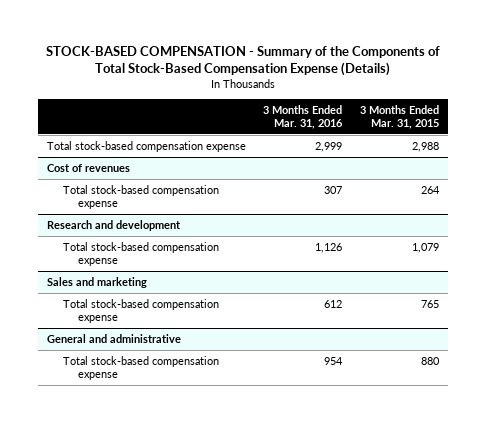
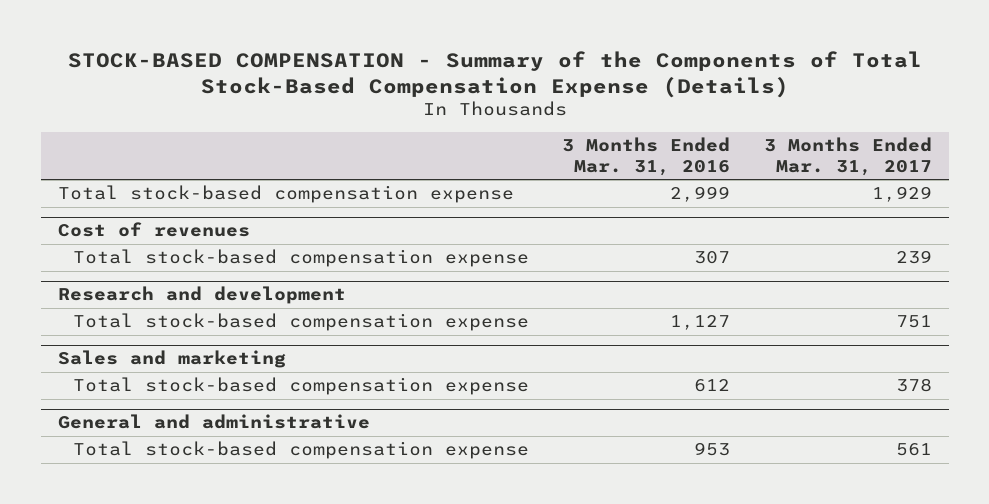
[359,105,439,129] 3 Months Ended Mar. 31, 2015 -> none
none -> [763,137,932,176] 3 Months Ended Mar. 31, 2017
[315,242,343,253] 1,126 -> [670,315,731,331] 1,127
[324,356,344,365] 954 -> [694,442,731,457] 953

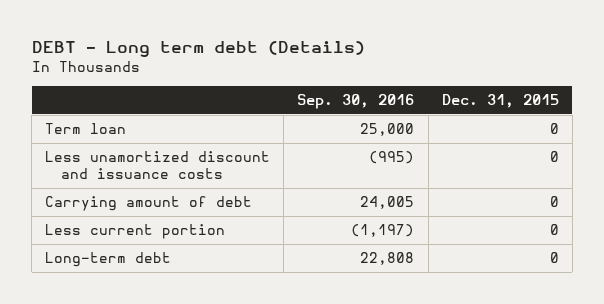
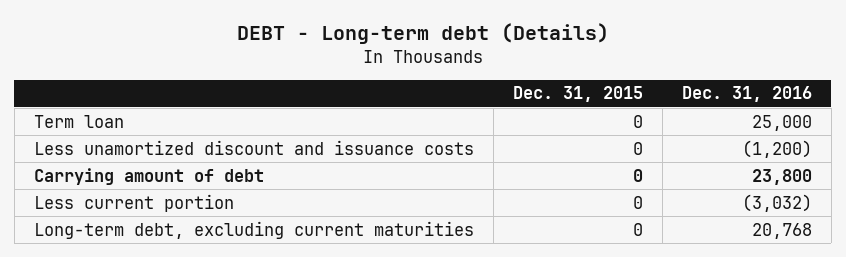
[31,41,365,58] DEBT - Long term debt (Details) -> [236,23,609,45] DEBT - Long-term debt (Details)
[297,94,415,110] Sep. 30, 2016 -> none
none -> [681,86,812,103] Dec. 31, 2016
[45,252,172,268] Long-term debt -> [33,220,474,239] Long-term debt, excluding current maturities

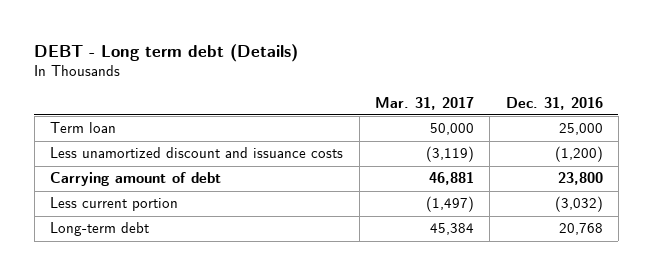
[236,23,609,45] DEBT - Long-term debt (Details) -> [34,43,299,62] DEBT - Long term debt (Details)
[512,86,643,103] Dec. 31, 2015 -> none
none -> [374,96,474,110] Mar. 31, 2017
[33,220,474,239] Long-term debt, excluding current maturities -> [50,222,150,237] Long-term debt

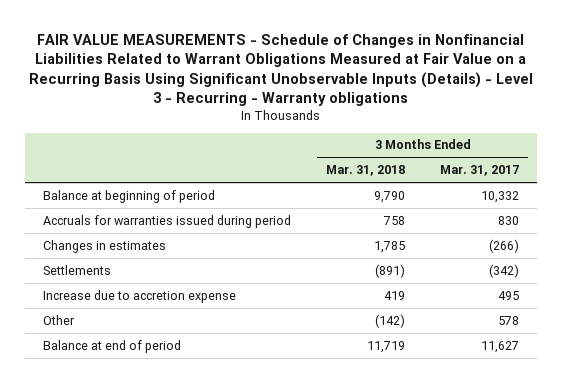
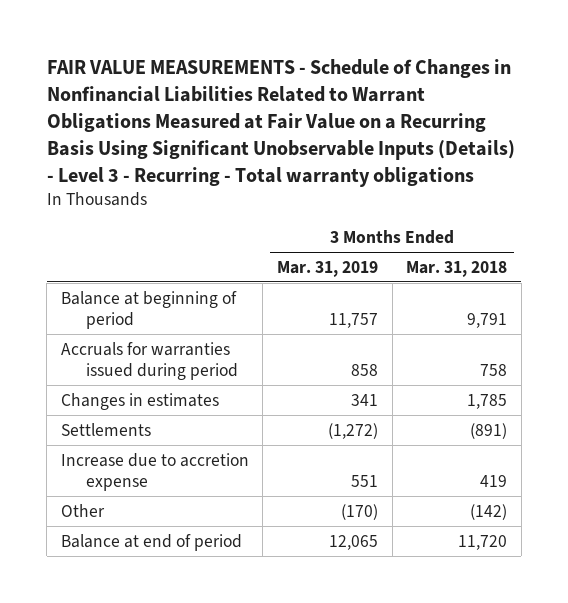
[29,33,534,107] FAIR VALUE MEASUREMENTS - Schedule of Changes in Nonfinancial Liabilities Related to Warrant Obligations Measured at Fair Value on a Recurring Basis Using Significant Unobservable Inputs (Details) - Level 3 - Recurring - Warranty obligations -> [46,58,515,187] FAIR VALUE MEASUREMENTS - Schedule of Changes in Nonfinancial Liabilities Related to Warrant Obligations Measured at Fair Value on a Recurring Basis Using Significant Unobservable Inputs (Details) - Level 3 - Recurring - Total warranty obligations
[440,165,520,177] Mar. 31, 2017 -> none
none -> [276,260,378,277] Mar. 31, 2019
[374,190,406,203] 9,790 -> [467,312,508,328] 9,791
[367,340,406,353] 11,719 -> [458,534,508,550] 11,720

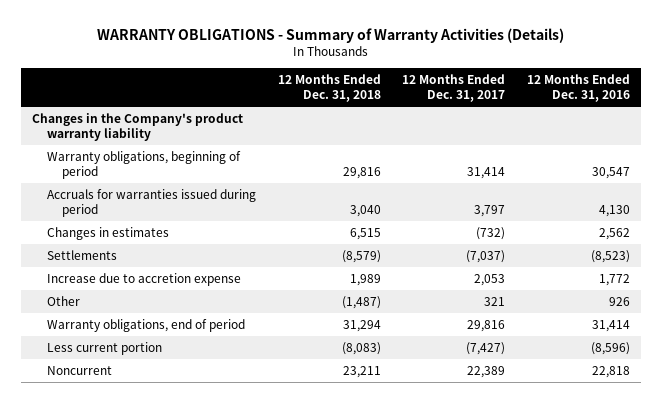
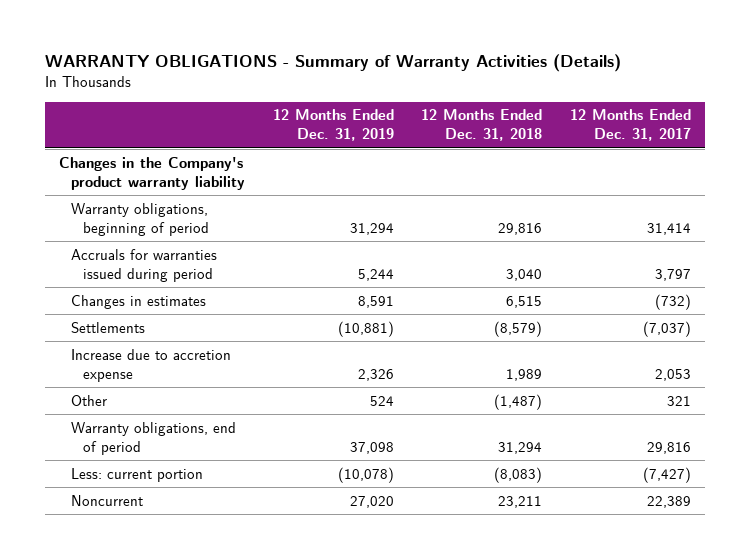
[527,74,631,102] 12 Months Ended Dec. 31, 2016 -> none
none -> [272,109,394,142] 12 Months Ended Dec. 31, 2019
[47,342,163,356] Less current portion -> [70,467,203,482] Less: current portion

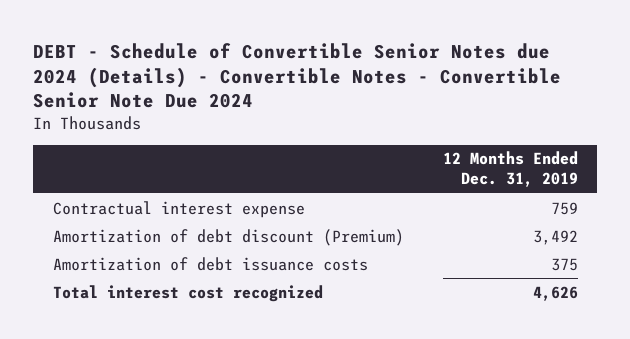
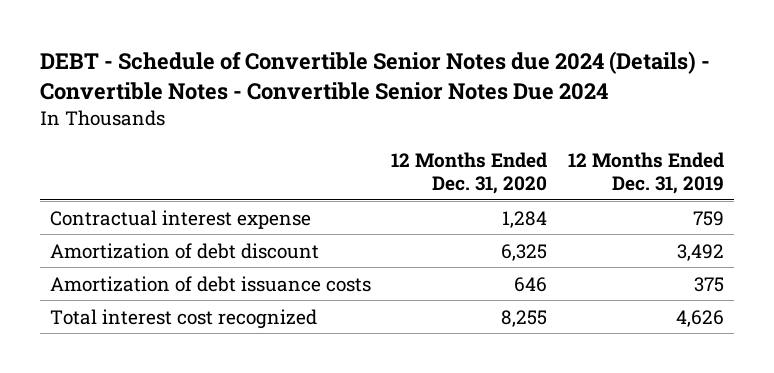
[33,43,562,109] DEBT - Schedule of Convertible Senior Notes due 2024 (Details) - Convertible Notes - Convertible Senior Note Due 2024 -> [39,51,710,100] DEBT - Schedule of Convertible Senior Notes due 2024 (Details) - Convertible Notes - Convertible Senior Notes Due 2024
none -> [391,152,548,194] 12 Months Ended Dec. 31, 2020
[52,228,404,246] Amortization of debt discount (Premium) -> [49,242,319,259] Amortization of debt discount

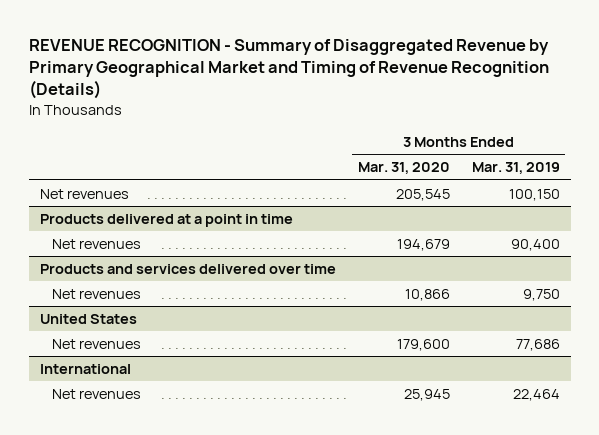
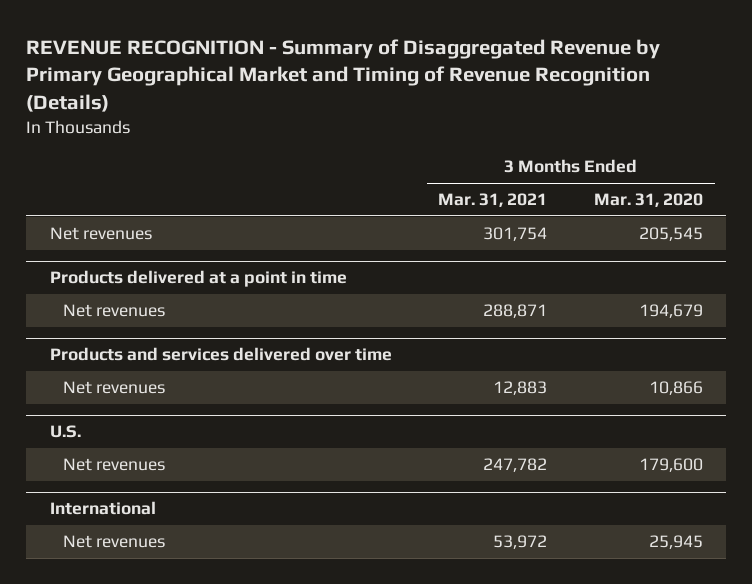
[471,162,560,175] Mar. 31, 2019 -> none
none -> [438,193,548,208] Mar. 31, 2021
[39,313,137,324] United States -> [49,425,81,439] U.S.

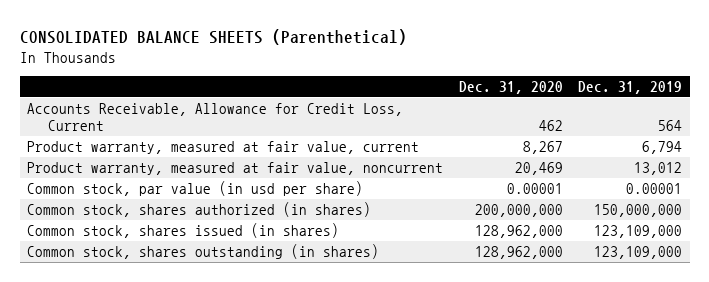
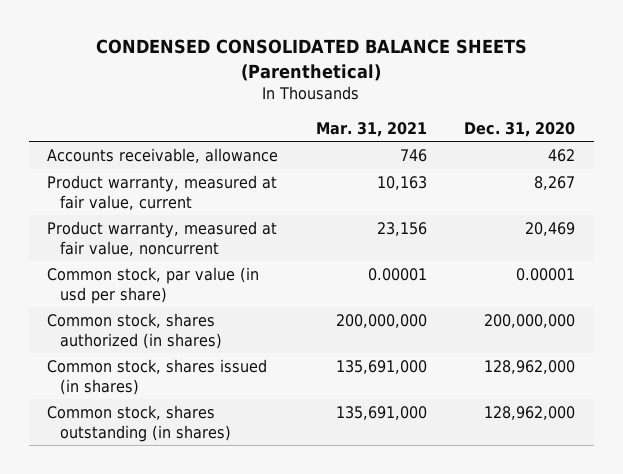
[19,29,407,46] CONSOLIDATED BALANCE SHEETS (Parenthetical) -> [96,39,528,81] CONDENSED CONSOLIDATED BALANCE SHEETS (Parenthetical)
[578,81,683,95] Dec. 31, 2019 -> none
none -> [315,121,427,137] Mar. 31, 2021
[27,102,404,132] Accounts Receivable, Allowance for Credit Loss, Current -> [47,148,279,164] Accounts receivable, allowance

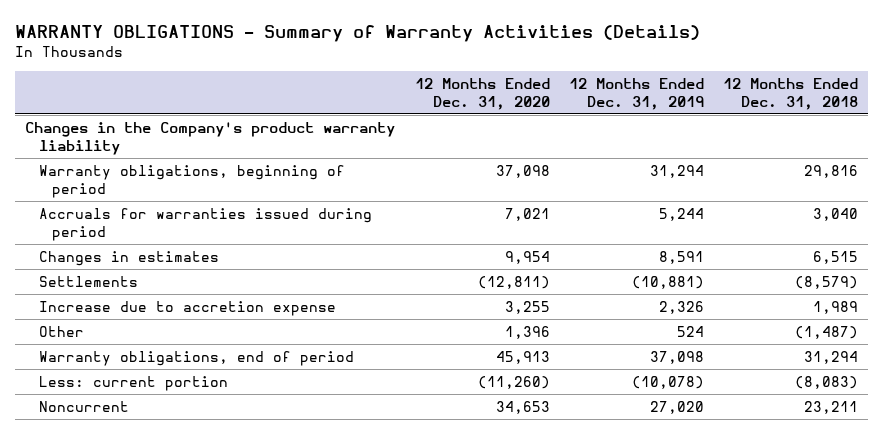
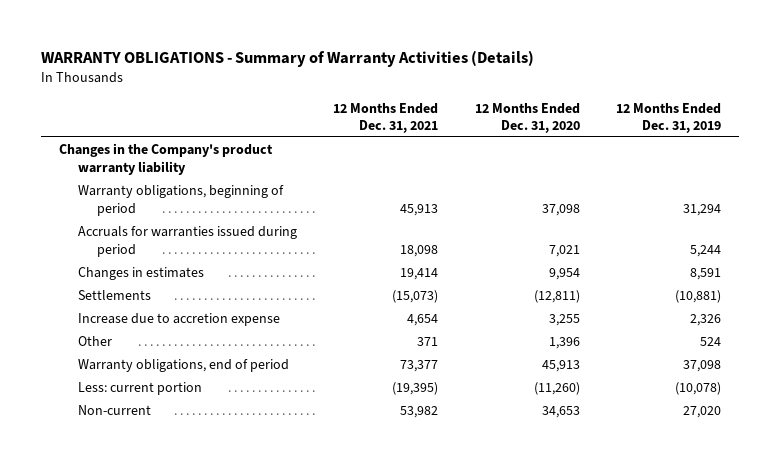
[723,77,859,110] 12 Months Ended Dec. 31, 2018 -> none
none -> [333,102,439,134] 12 Months Ended Dec. 31, 2021
[38,401,129,413] Noncurrent -> [78,405,152,416] Non-current

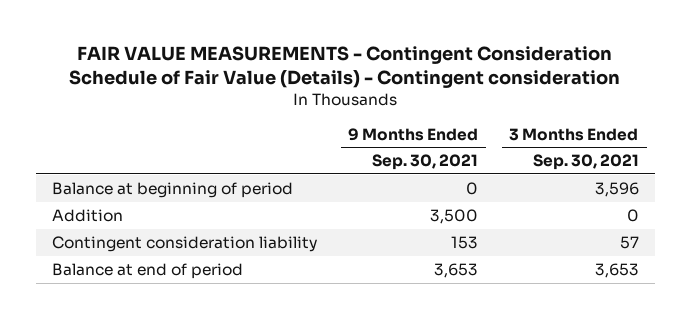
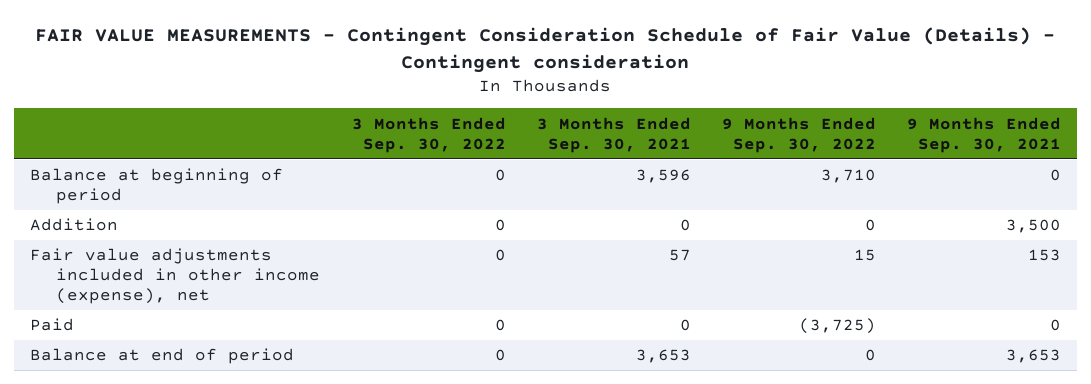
none -> [351,116,506,153] 3 Months Ended Sep. 30, 2022
none -> [722,116,877,153] 9 Months Ended Sep. 30, 2022
[51,235,317,252] Contingent consideration liability -> [29,248,321,305] Fair value adjustments included in other income (expense), net
none -> [29,318,74,332] Paid

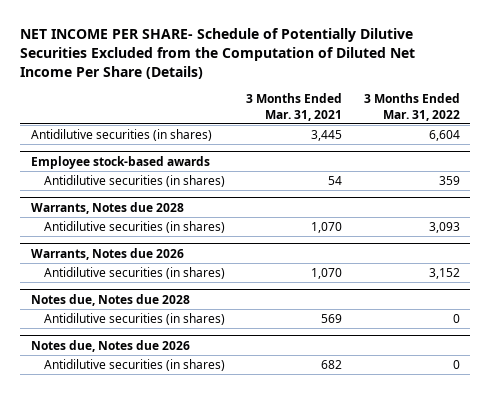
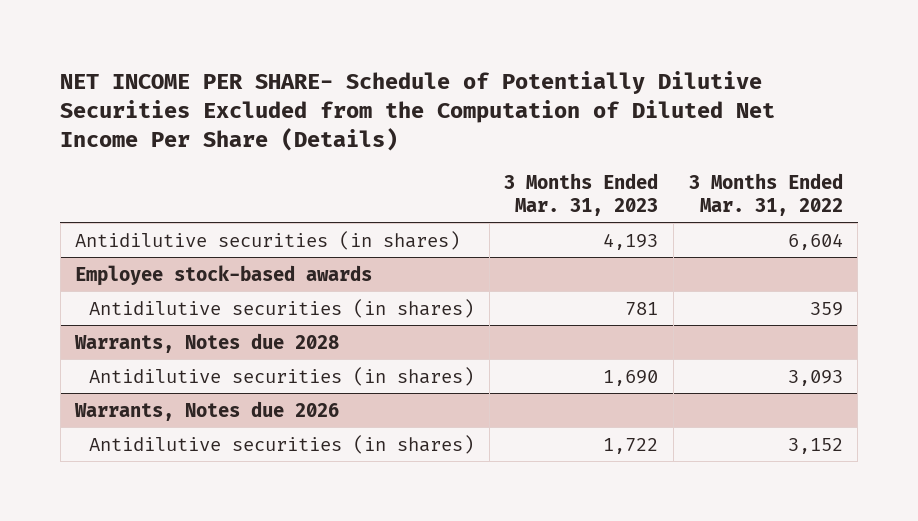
[246,93,343,121] 3 Months Ended Mar. 31, 2021 -> none
none -> [504,172,659,216] 3 Months Ended Mar. 31, 2023
[30,293,190,306] Notes due, Notes due 2028 -> none
[44,312,226,325] Antidilutive securities (in shares) -> none
[30,339,190,352] Notes due, Notes due 2026 -> none
[44,358,226,371] Antidilutive securities (in shares) -> none

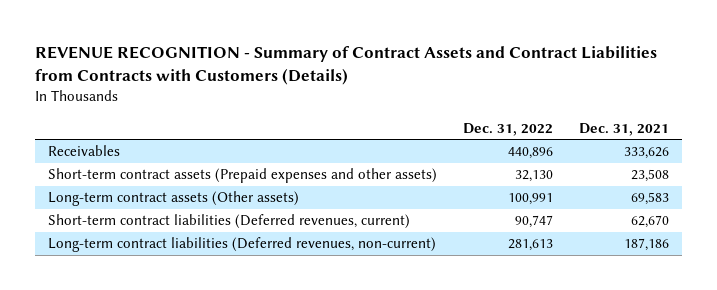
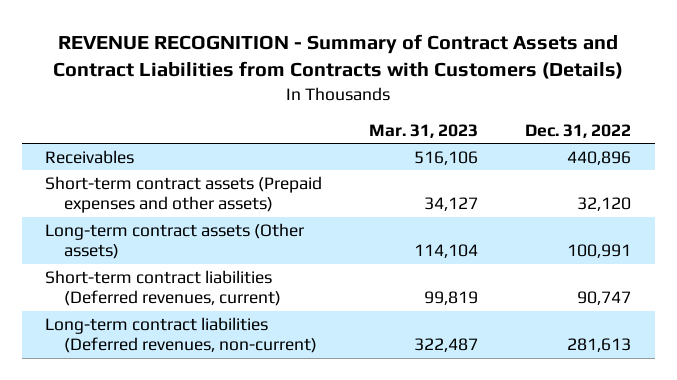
[579,122,670,136] Dec. 31, 2021 -> none
none -> [369,123,479,138] Mar. 31, 2023
[514,170,553,183] 32,130 -> [577,197,632,212] 32,120

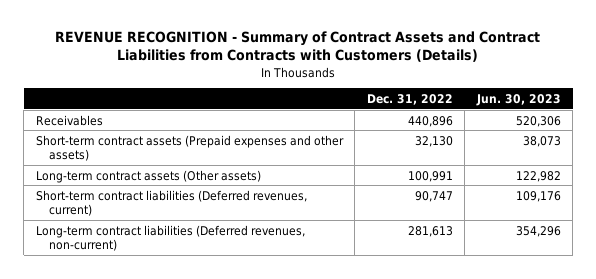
[369,123,479,138] Mar. 31, 2023 -> none
none -> [475,94,561,107] Jun. 30, 2023
[577,197,632,212] 32,120 -> [414,135,453,147] 32,130

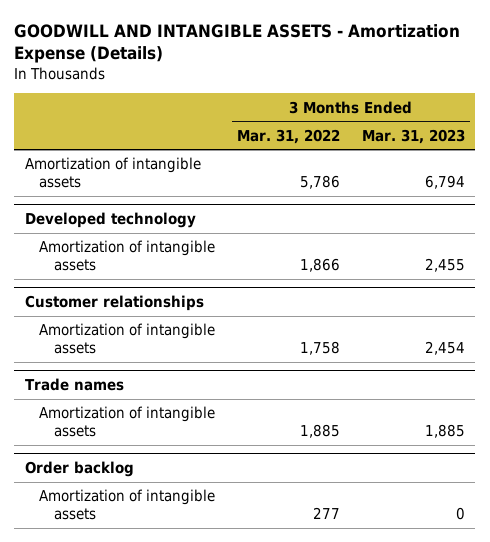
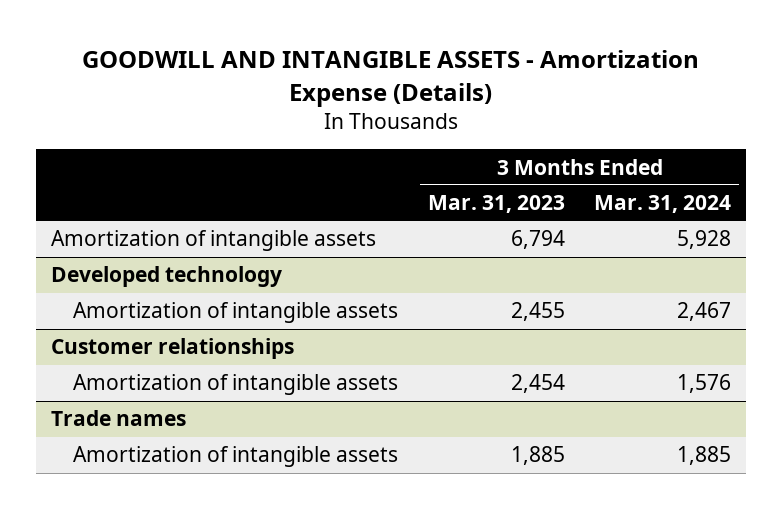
[237,128,341,144] Mar. 31, 2022 -> none
none -> [594,195,732,214] Mar. 31, 2024
[25,461,135,478] Order backlog -> none
[39,489,216,520] Amortization of intangible assets -> none

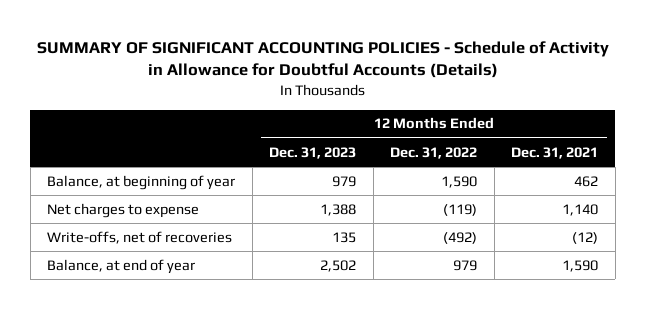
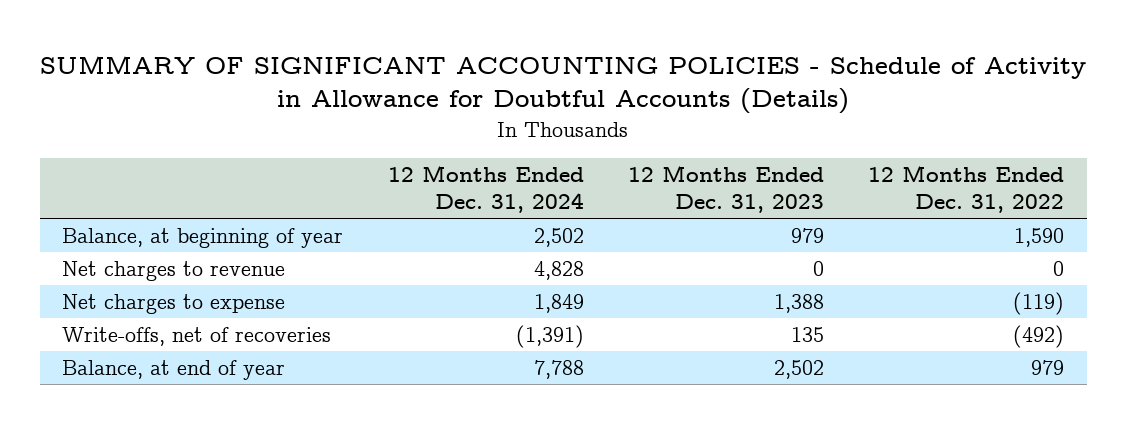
[511,146,599,159] Dec. 31, 2021 -> none
none -> [387,165,584,214] 12 Months Ended Dec. 31, 2024
none -> [62,260,286,281] Net charges to revenue

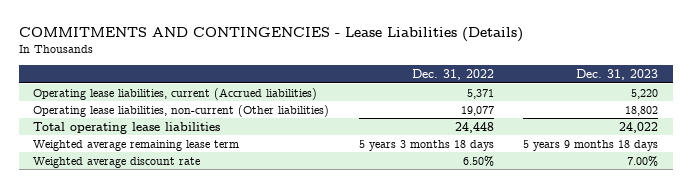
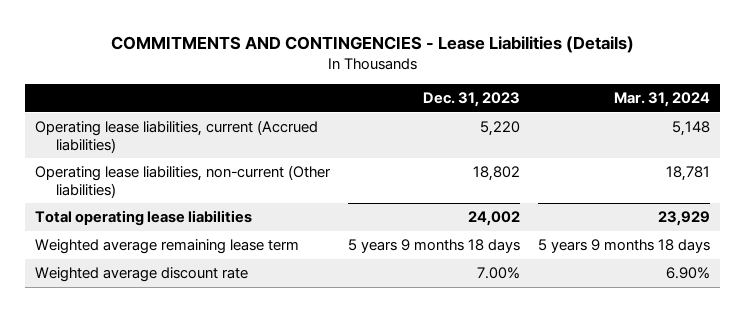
[411,69,494,81] Dec. 31, 2022 -> none
none -> [614,92,711,108] Mar. 31, 2024
[619,121,659,133] 24,022 -> [468,211,521,227] 24,002

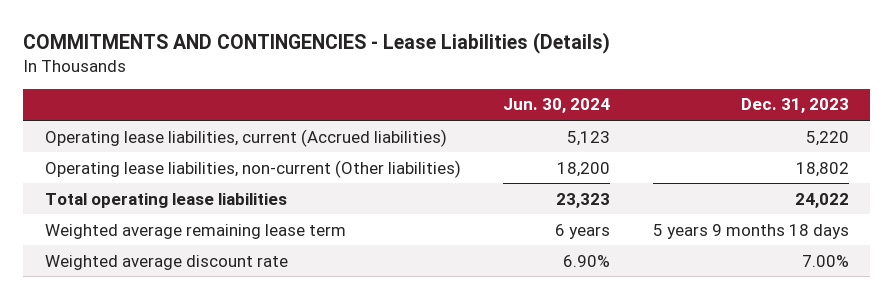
[614,92,711,108] Mar. 31, 2024 -> none
none -> [503,98,611,114] Jun. 30, 2024
[468,211,521,227] 24,002 -> [794,192,849,208] 24,022

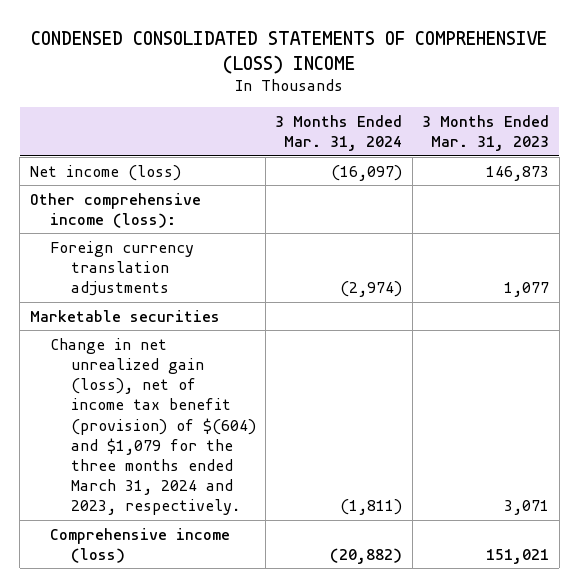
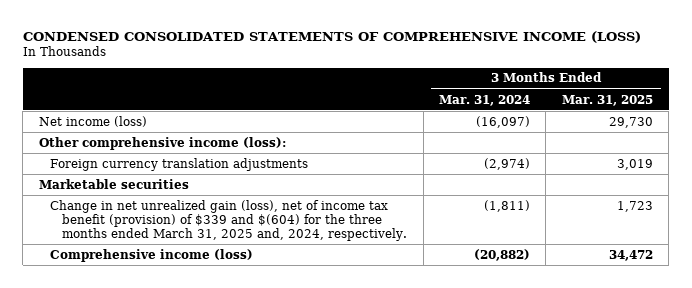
[31,30,548,74] CONDENSED CONSOLIDATED STATEMENTS OF COMPREHENSIVE (LOSS) INCOME -> [22,30,641,43] CONDENSED CONSOLIDATED STATEMENTS OF COMPREHENSIVE INCOME (LOSS)
[422,115,550,152] 3 Months Ended Mar. 31, 2023 -> none
none -> [561,94,653,106] Mar. 31, 2025
[50,337,256,516] Change in net unrealized gain (loss), net of income tax benefit (provision) of $(604) and $1,079 for the three months ended March 31, 2024 and 2023, respectively. -> [50,199,408,241] Change in net unrealized gain (loss), net of income tax benefit (provision) of $339 and $(604) for the three months ended March 31, 2025 and, 2024, respectively.

